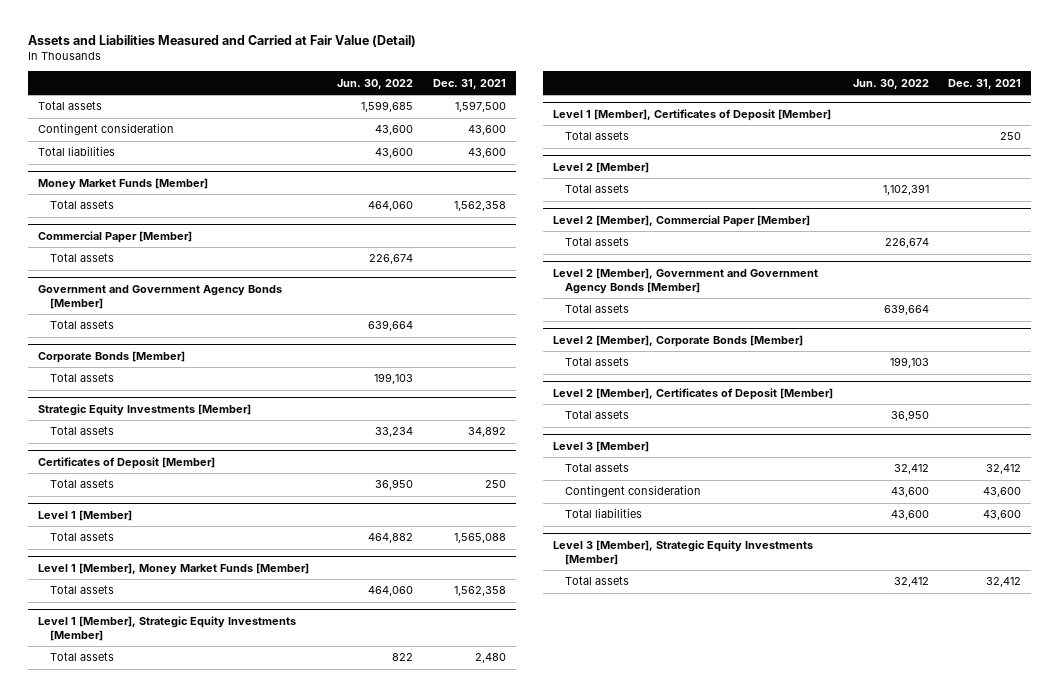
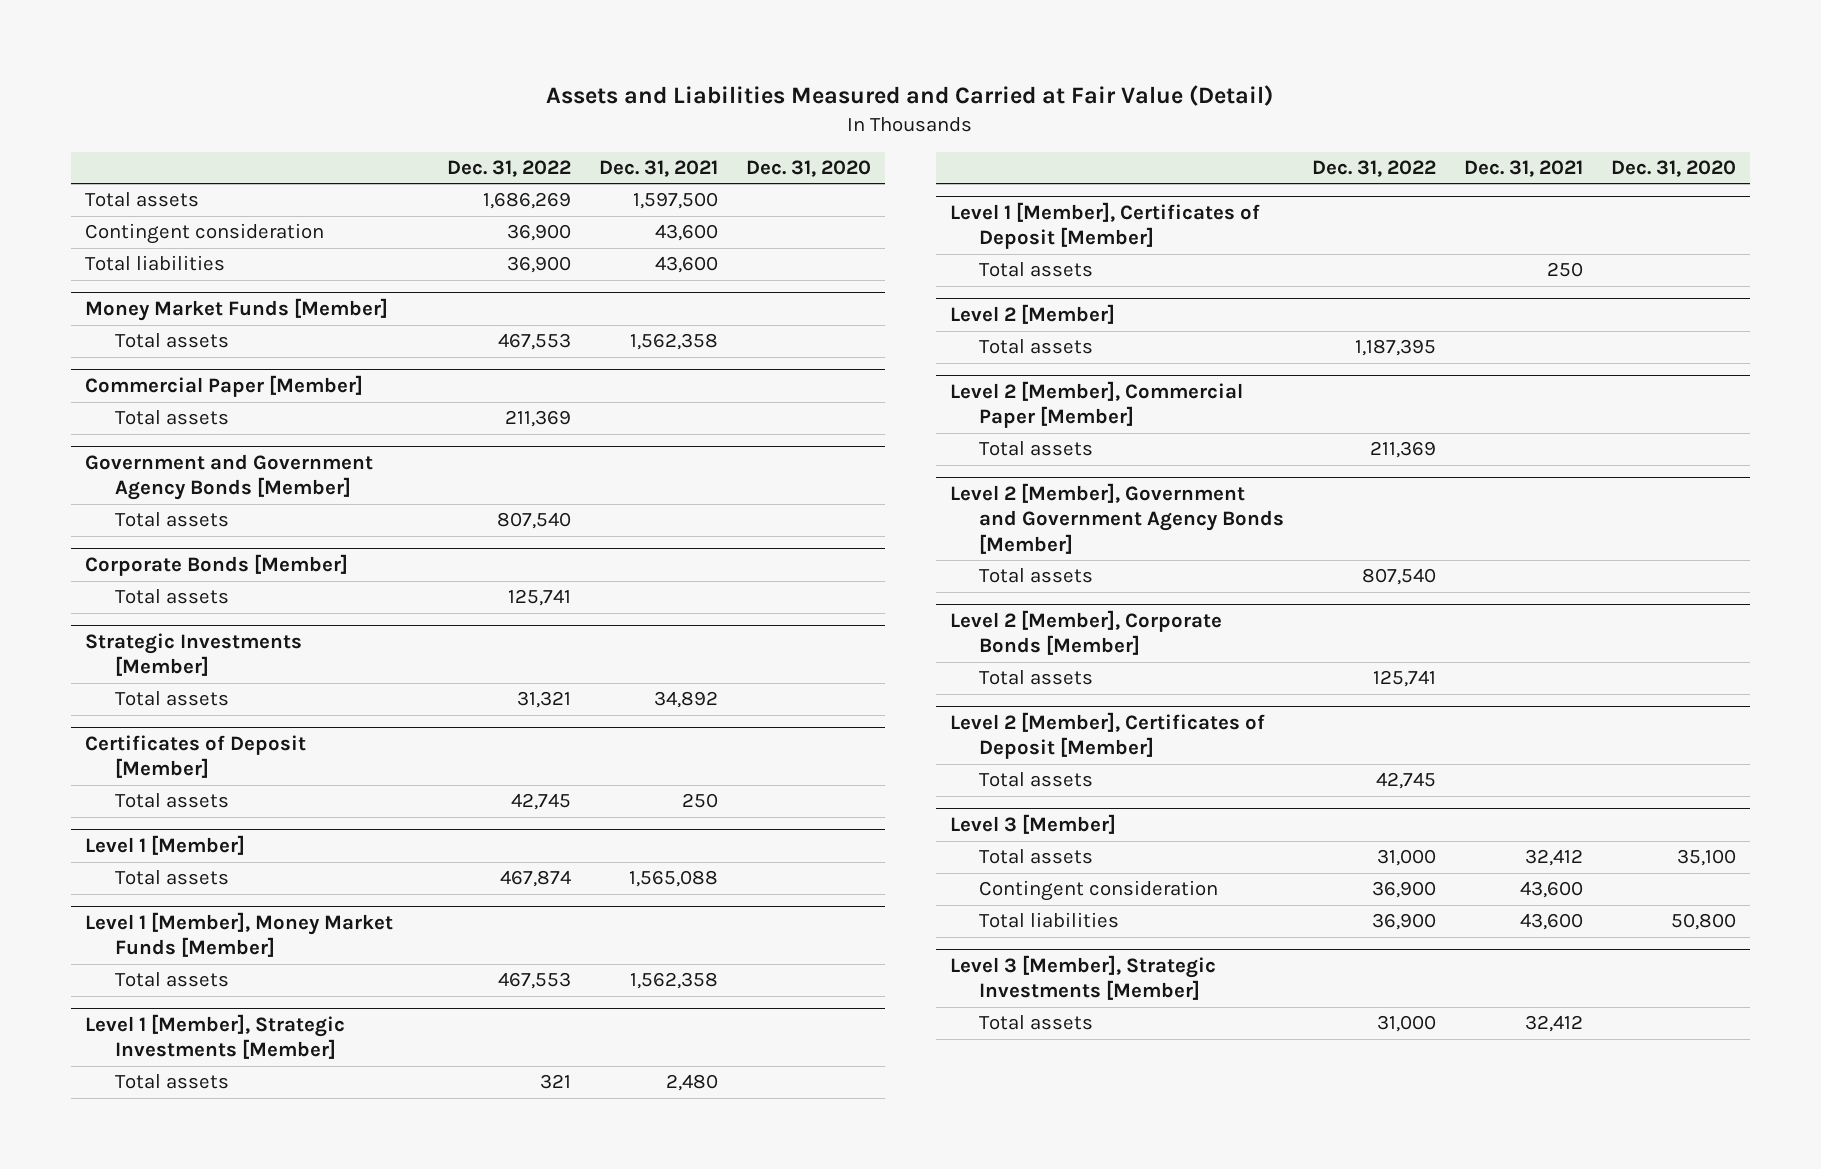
[337,78,414,89] Jun. 30, 2022 -> none
none -> [447,159,572,177] Dec. 31, 2022
none -> [745,159,871,177] Dec. 31, 2020
[37,403,251,416] Strategic Equity Investments [Member] -> [85,633,303,677] Strategic Investments [Member]
[37,615,296,641] Level 1 [Member], Strategic Equity Investments [Member] -> [85,1014,346,1060] Level 1 [Member], Strategic Investments [Member]
[553,539,814,565] Level 3 [Member], Strategic Equity Investments [Member] -> [950,955,1217,1001] Level 3 [Member], Strategic Investments [Member]

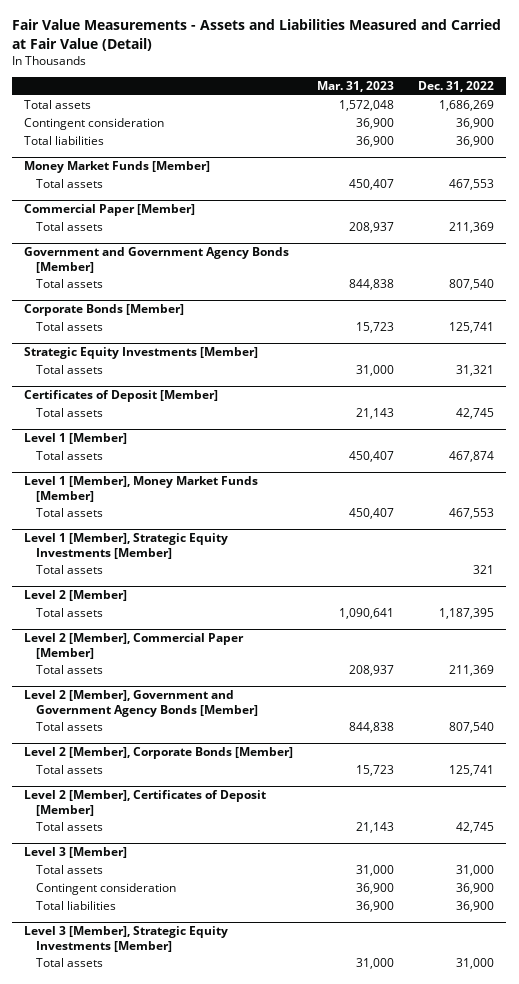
[546,85,1274,107] Assets and Liabilities Measured and Carried at Fair Value (Detail) -> [12,19,502,51] Fair Value Measurements - Assets and Liabilities Measured and Carried at Fair Value (Detail)
[599,159,719,177] Dec. 31, 2021 -> none
[745,159,871,177] Dec. 31, 2020 -> none
none -> [317,80,395,92] Mar. 31, 2023
[85,633,303,677] Strategic Investments [Member] -> [24,347,259,360] Strategic Equity Investments [Member]
[85,1014,346,1060] Level 1 [Member], Strategic Investments [Member] -> [24,533,229,559] Level 1 [Member], Strategic Equity Investments [Member]
[950,202,1261,250] Level 1 [Member], Certificates of Deposit [Member] -> none
[979,262,1094,278] Total assets -> none
[950,955,1217,1001] Level 3 [Member], Strategic Investments [Member] -> [24,926,229,952] Level 3 [Member], Strategic Equity Investments [Member]

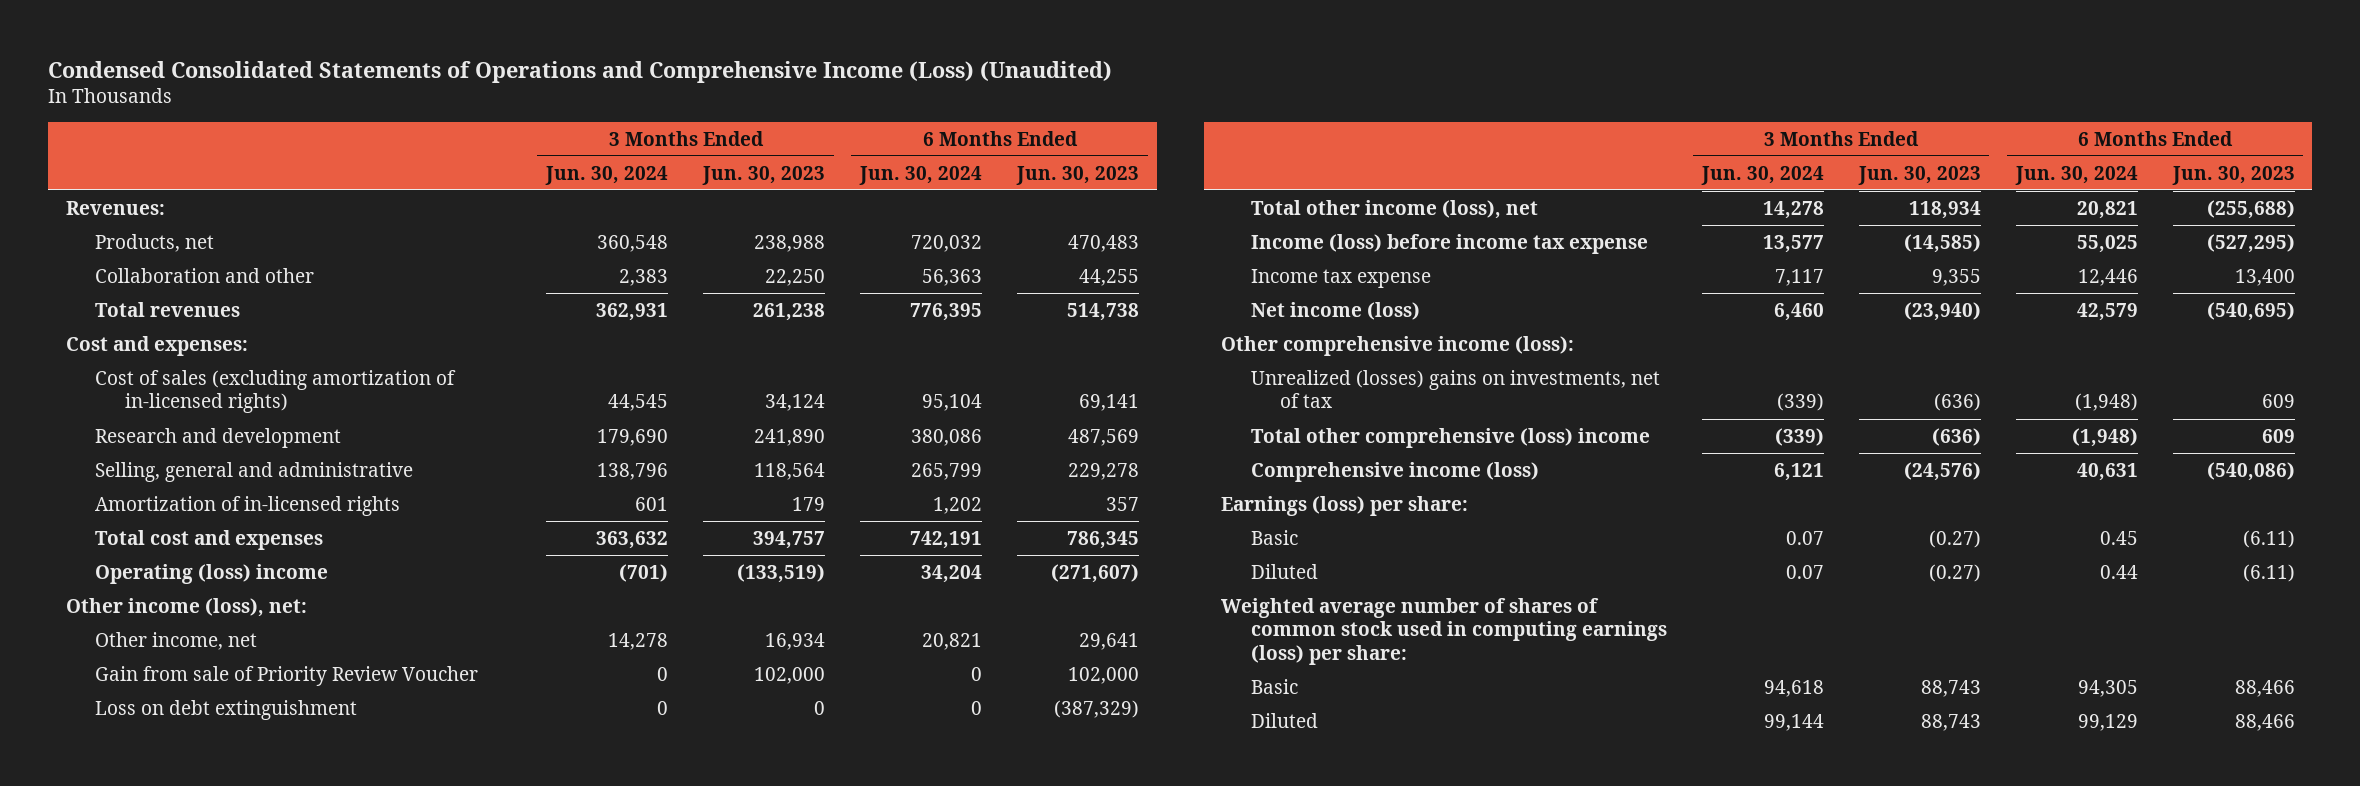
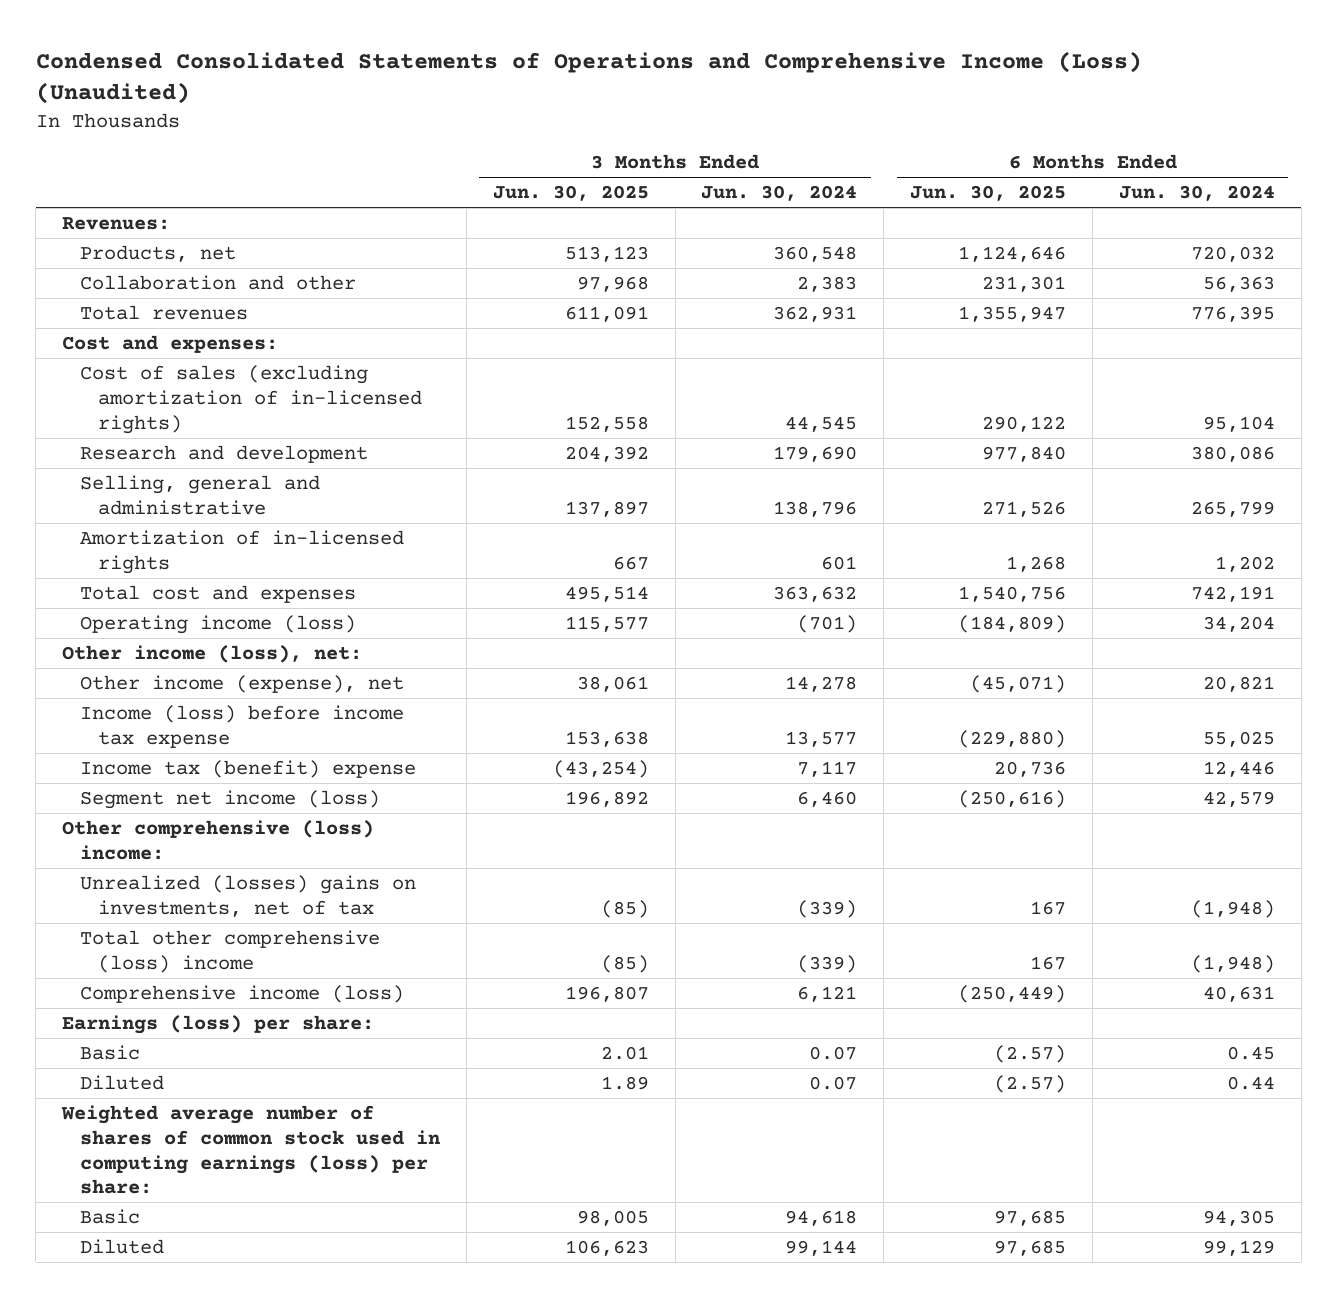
[702,165,826,185] Jun. 30, 2023 -> none
[1016,165,1140,185] Jun. 30, 2023 -> none
none -> [492,185,649,202] Jun. 30, 2025
none -> [910,185,1067,202] Jun. 30, 2025
[95,563,329,584] Operating (loss) income -> [79,614,356,634] Operating income (loss)
[95,665,479,686] Gain from sale of Priority Review Voucher -> none
[95,699,358,720] Loss on debt extinguishment -> none
[1250,199,1538,219] Total other income (loss), net -> none
[95,631,258,650] Other income, net -> [79,674,404,693] Other income (expense), net
[1250,268,1431,288] Income tax expense -> [79,759,416,778] Income tax (benefit) expense
[1250,301,1420,320] Net income (loss) -> [79,789,380,809] Segment net income (loss)
[1221,335,1575,356] Other comprehensive income (loss): -> [62,819,375,860] Other comprehensive (loss) income:

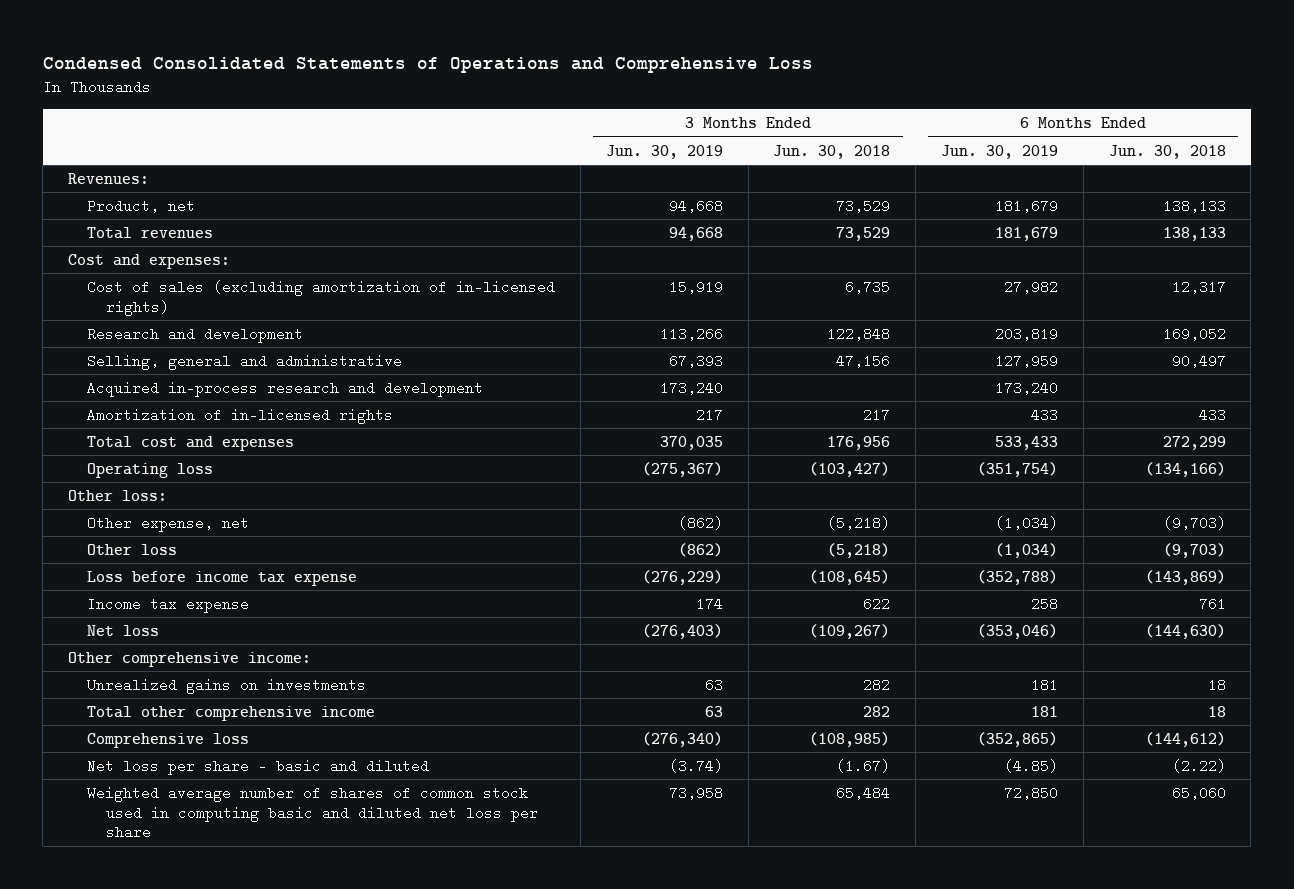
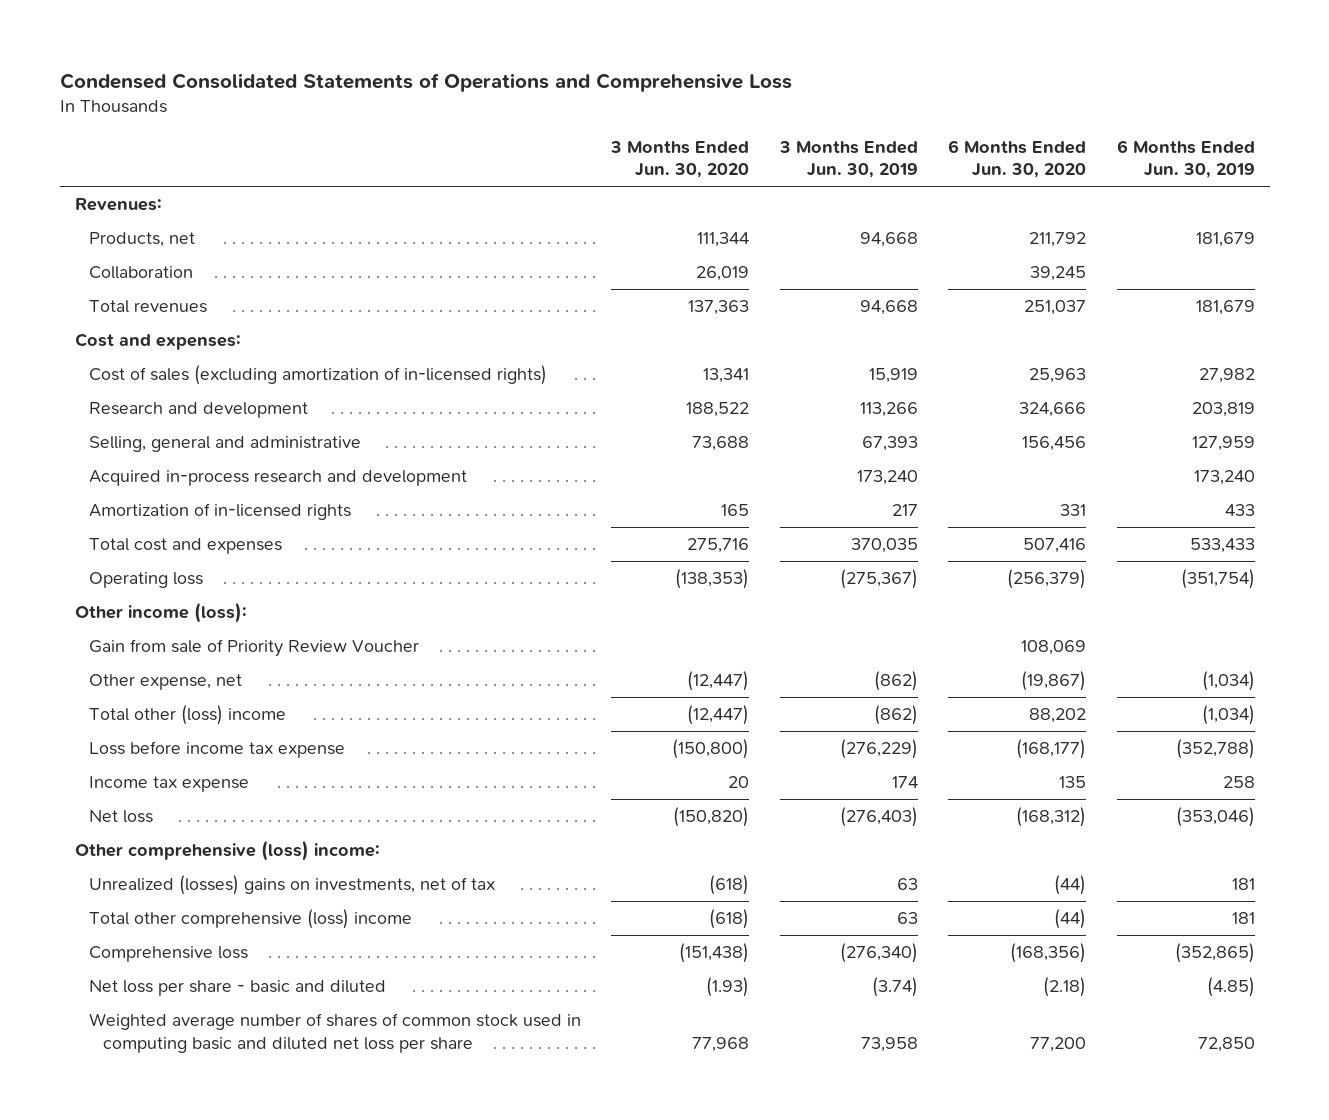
[773,144,891,159] Jun. 30, 2018 -> none
[1108,144,1226,159] Jun. 30, 2018 -> none
none -> [610,140,750,179] 3 Months Ended Jun. 30, 2020
none -> [948,139,1087,179] 6 Months Ended Jun. 30, 2020
[87,198,196,213] Product, net -> [88,232,195,248] Products, net
none -> [88,266,193,280] Collaboration
[68,489,168,501] Other loss: -> [74,602,247,624] Other income (loss):
none -> [88,639,419,658] Gain from sale of Priority Review Voucher
[87,543,178,555] Other loss -> [88,705,286,726] Total other (loss) income
[68,651,312,667] Other comprehensive income: -> [74,840,380,862] Other comprehensive (loss) income:
[87,677,367,694] Unrealized gains on investments -> [88,875,495,896] Unrealized (losses) gains on investments, net of tax
[87,705,376,721] Total other comprehensive income -> [88,909,412,930] Total other comprehensive (loss) income

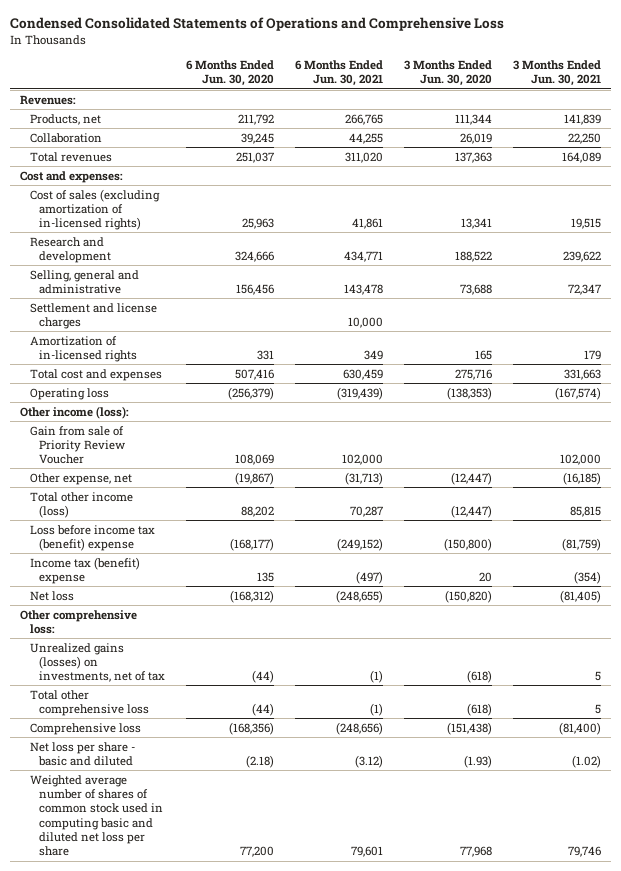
[778,140,918,179] 3 Months Ended Jun. 30, 2019 -> none
[1116,139,1255,179] 6 Months Ended Jun. 30, 2019 -> none
none -> [294,59,383,87] 6 Months Ended Jun. 30, 2021
none -> [512,59,601,87] 3 Months Ended Jun. 30, 2021
[88,470,467,487] Acquired in-process research and development -> none
none -> [29,302,157,329] Settlement and license charges
[88,705,286,726] Total other (loss) income -> [29,491,133,518] Total other income (loss)
[88,741,345,759] Loss before income tax expense -> [29,524,155,551] Loss before income tax (benefit) expense
[88,776,249,793] Income tax expense -> [29,556,140,584] Income tax (benefit) expense
[74,840,380,862] Other comprehensive (loss) income: -> [20,609,138,634] Other comprehensive loss:
[88,875,495,896] Unrealized (losses) gains on investments, net of tax -> [29,642,165,683] Unrealized gains (losses) on investments, net of tax
[88,909,412,930] Total other comprehensive (loss) income -> [29,689,149,716] Total other comprehensive loss

